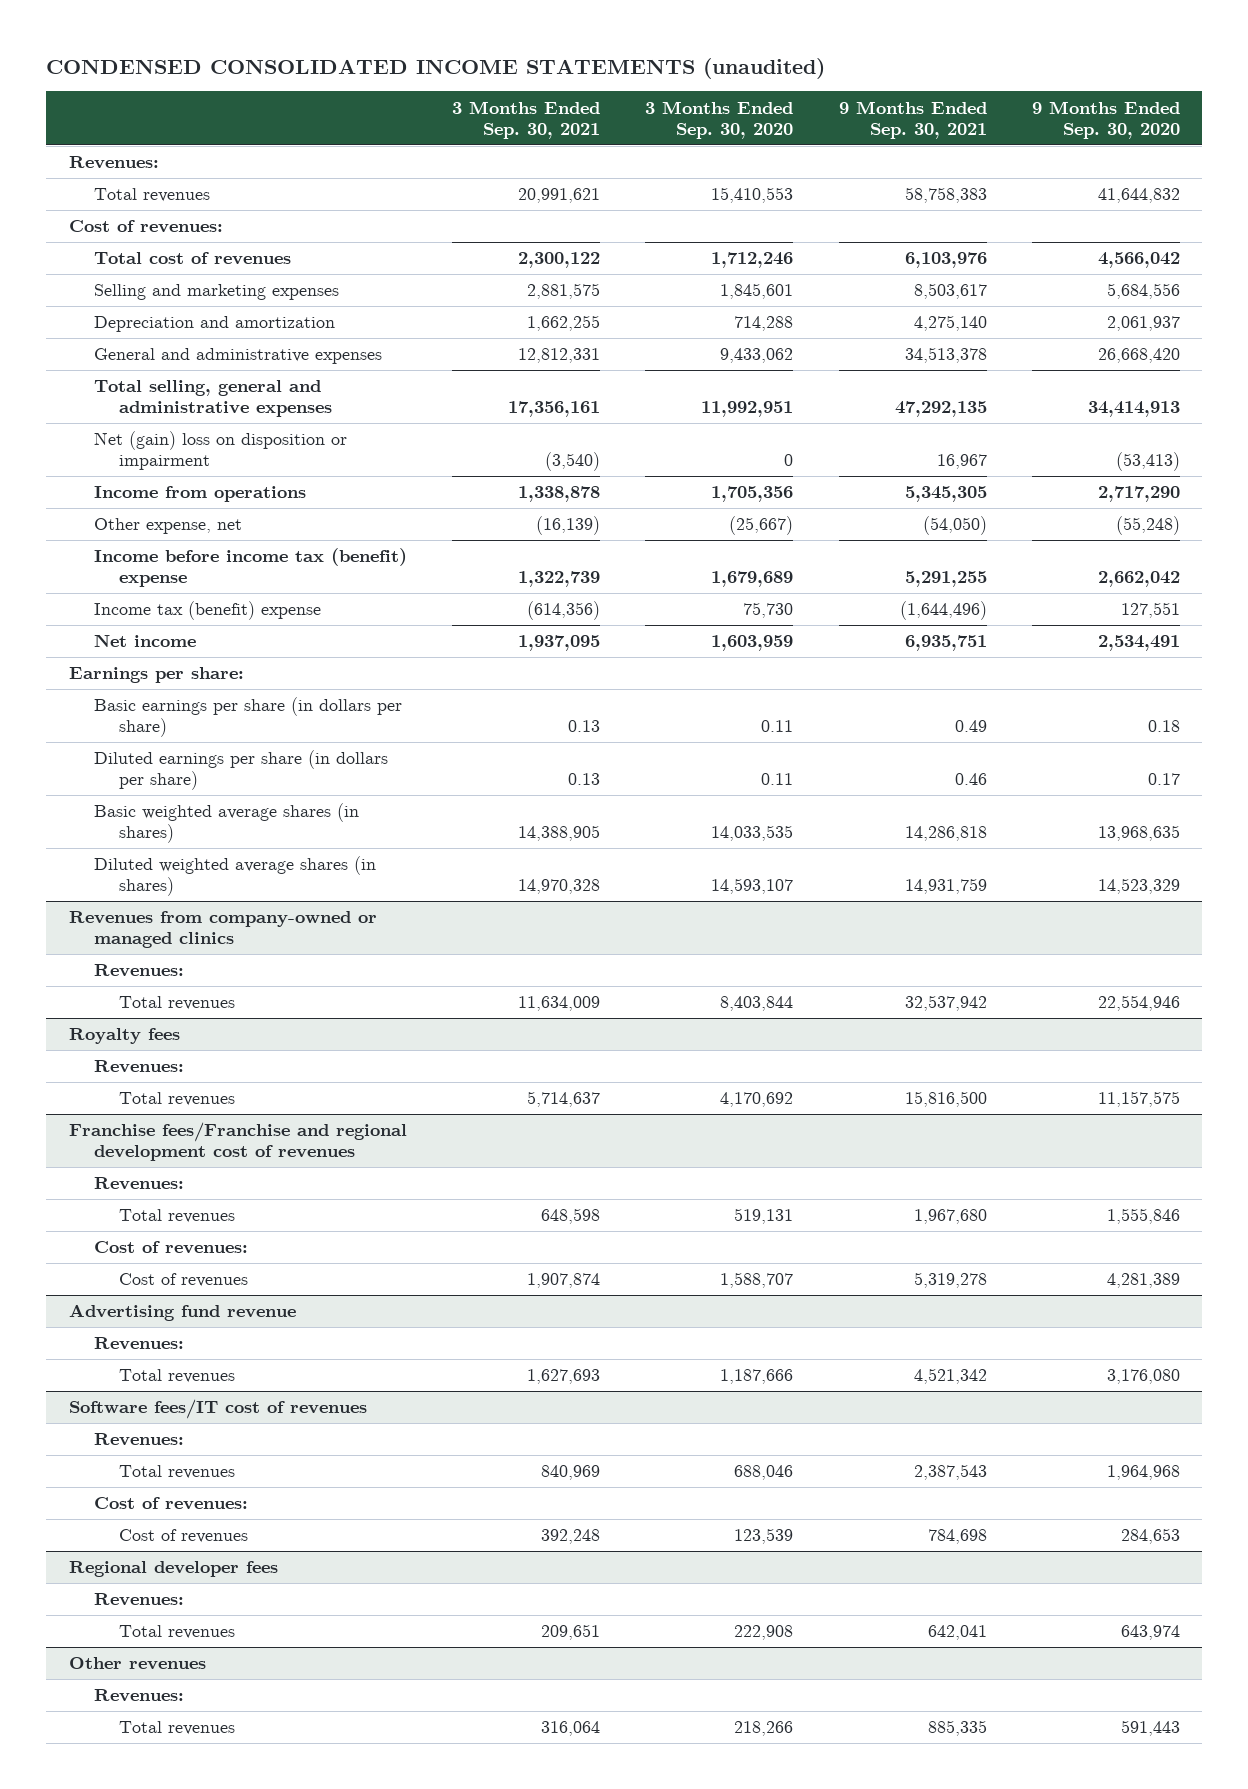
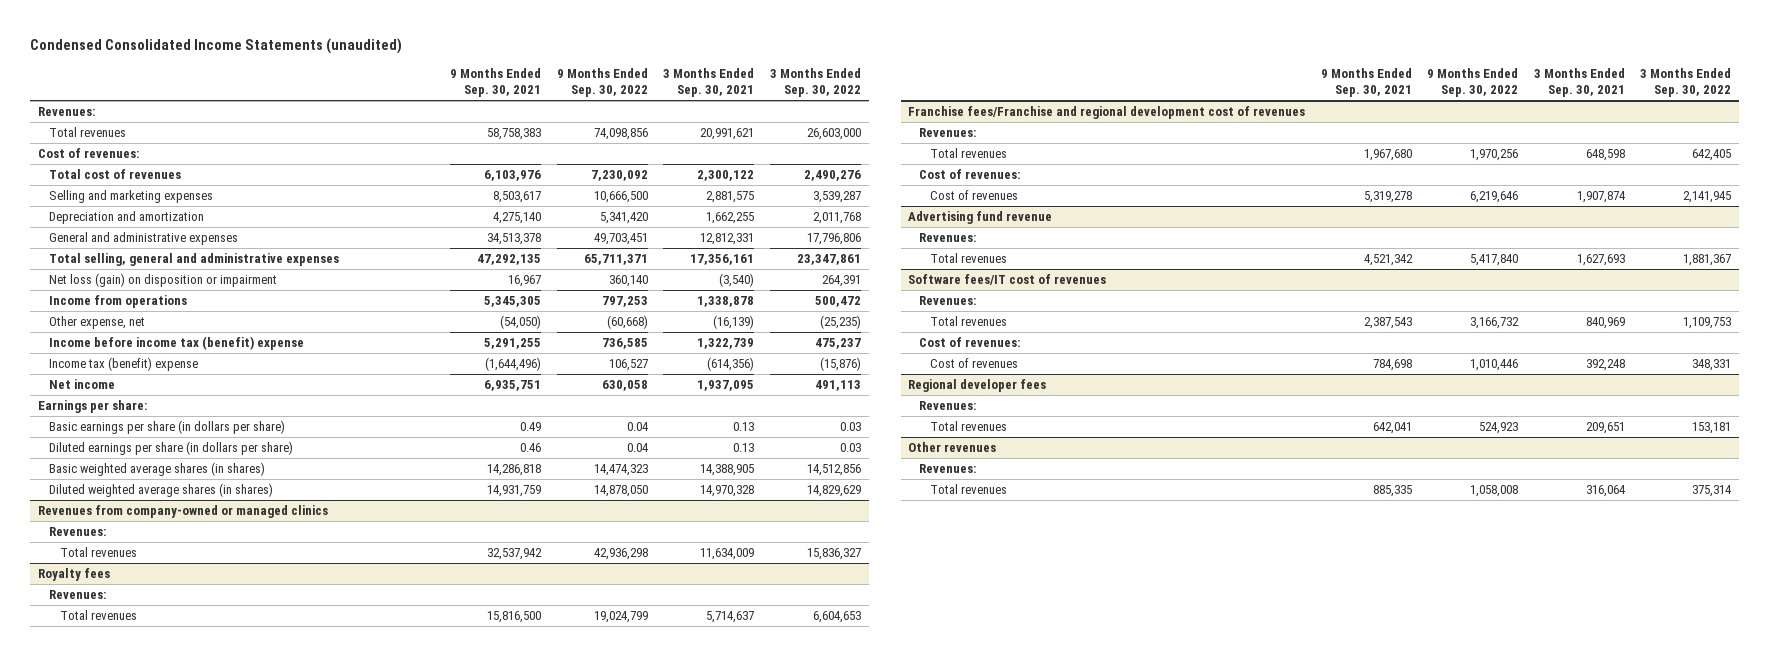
[45,57,825,79] CONDENSED CONSOLIDATED INCOME STATEMENTS (unaudited) -> [30,38,403,55] Condensed Consolidated Income Statements (unaudited)
[645,100,794,139] 3 Months Ended Sep. 30, 2020 -> none
[1031,100,1180,139] 9 Months Ended Sep. 30, 2020 -> none
none -> [556,67,648,98] 9 Months Ended Sep. 30, 2022
none -> [769,67,861,98] 3 Months Ended Sep. 30, 2022
[93,431,347,471] Net (gain) loss on disposition or impairment -> [48,272,277,287] Net loss (gain) on disposition or impairment

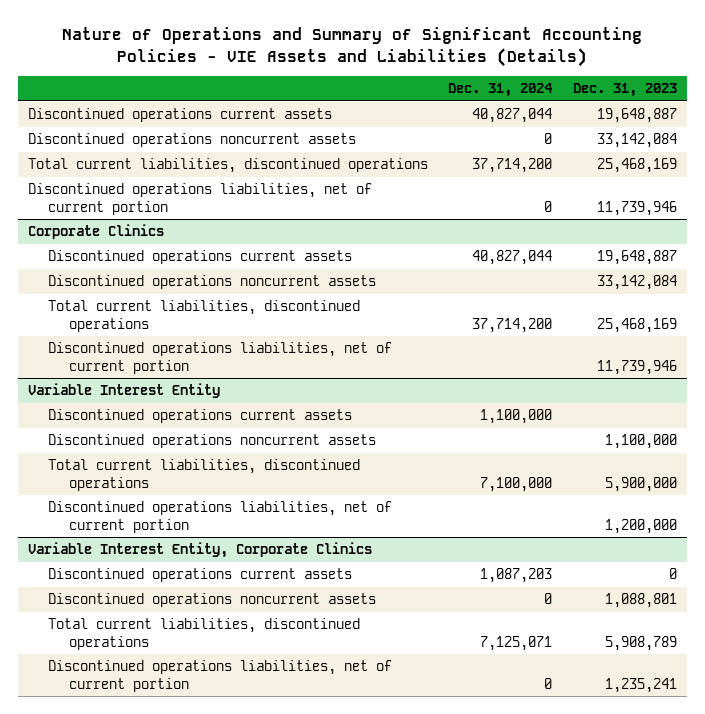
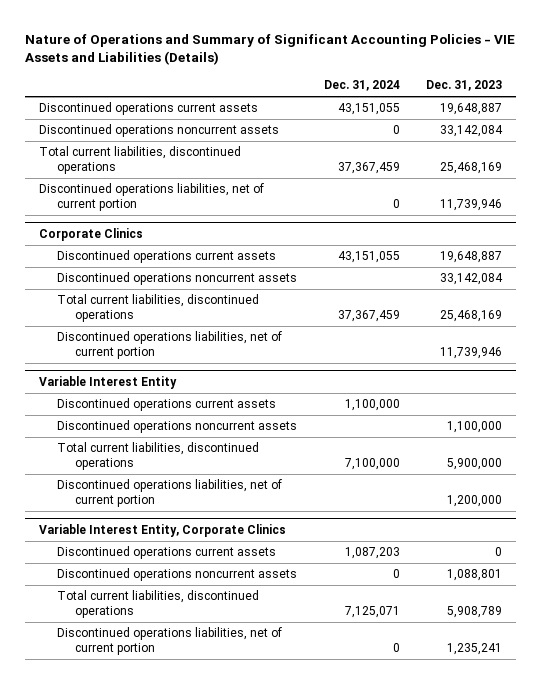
[472,108,553,124] 40,827,044 -> [337,103,400,116] 43,151,055
[472,158,553,174] 37,714,200 -> [337,162,400,175] 37,367,459
[472,250,553,266] 40,827,044 -> [337,251,400,264] 43,151,055
[472,317,553,333] 37,714,200 -> [337,310,400,323] 37,367,459

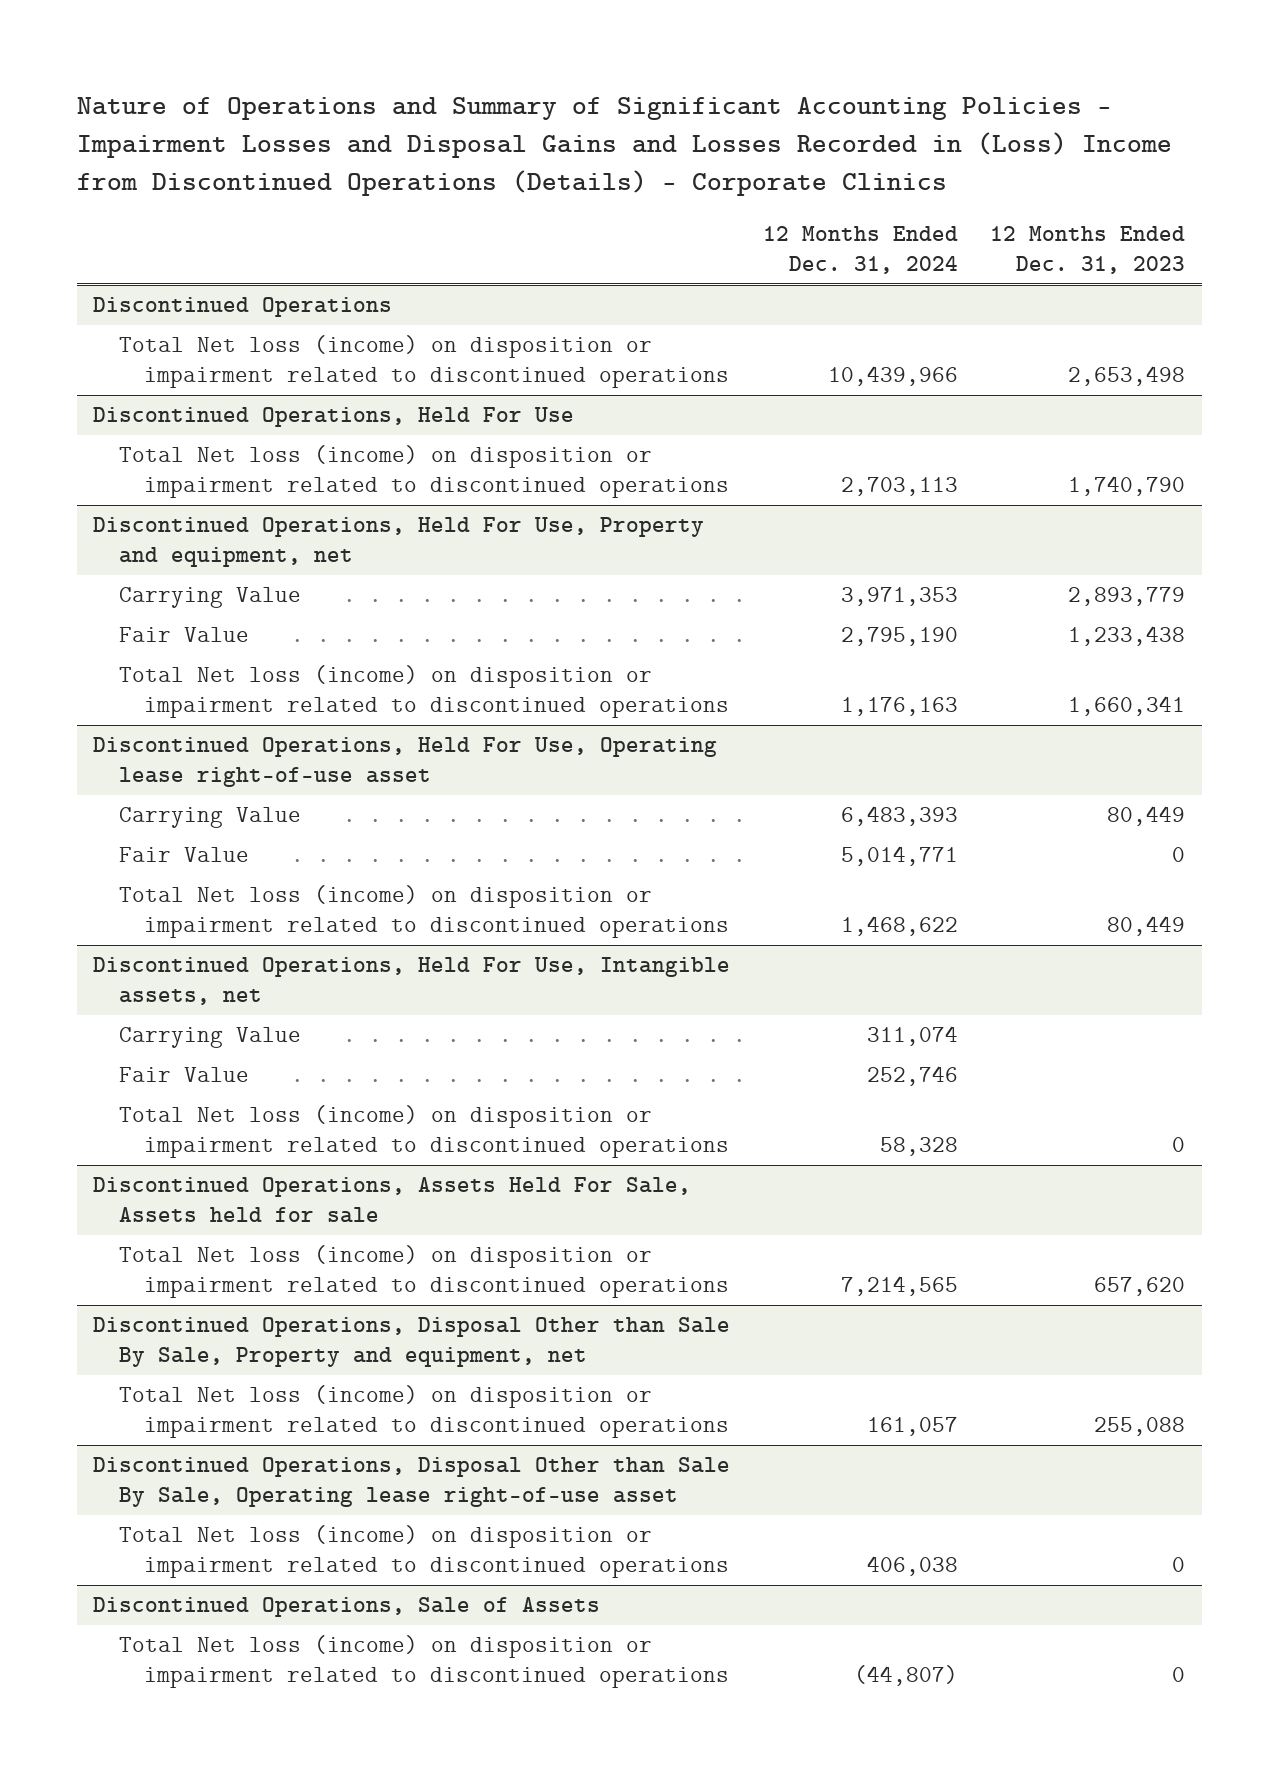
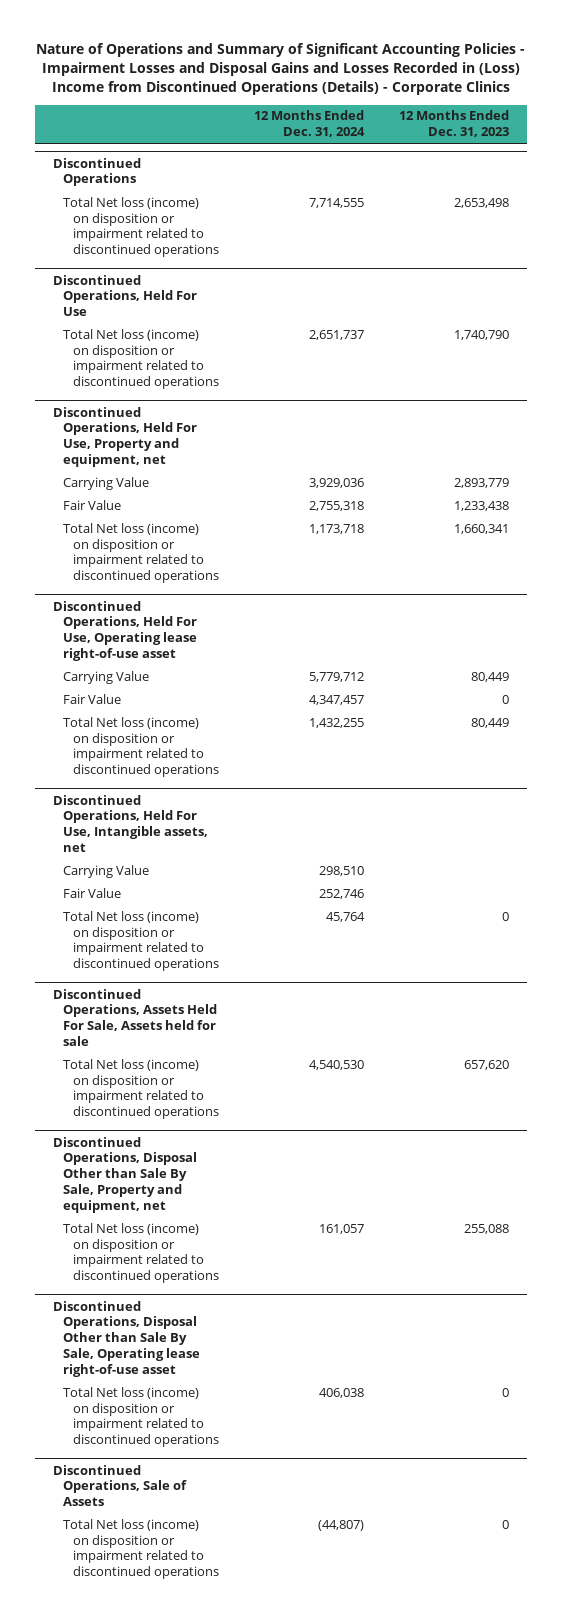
[827,366,958,387] 10,439,966 -> [308,197,364,208] 7,714,555
[840,477,958,497] 2,703,113 -> [308,329,364,340] 2,651,737
[840,587,958,607] 3,971,353 -> [308,477,364,488] 3,929,036
[840,627,958,647] 2,795,190 -> [308,500,364,511] 2,755,318
[840,697,958,717] 1,176,163 -> [308,523,364,534] 1,173,718
[840,806,958,827] 6,483,393 -> [308,671,364,682] 5,779,712
[840,846,958,867] 5,014,771 -> [308,694,364,705] 4,347,457
[840,916,958,937] 1,468,622 -> [308,717,364,728] 1,432,255
[866,1026,958,1047] 311,074 -> [318,865,364,876] 298,510
[879,1137,958,1157] 58,328 -> [325,911,365,922] 45,764
[840,1276,958,1297] 7,214,565 -> [308,1059,364,1070] 4,540,530

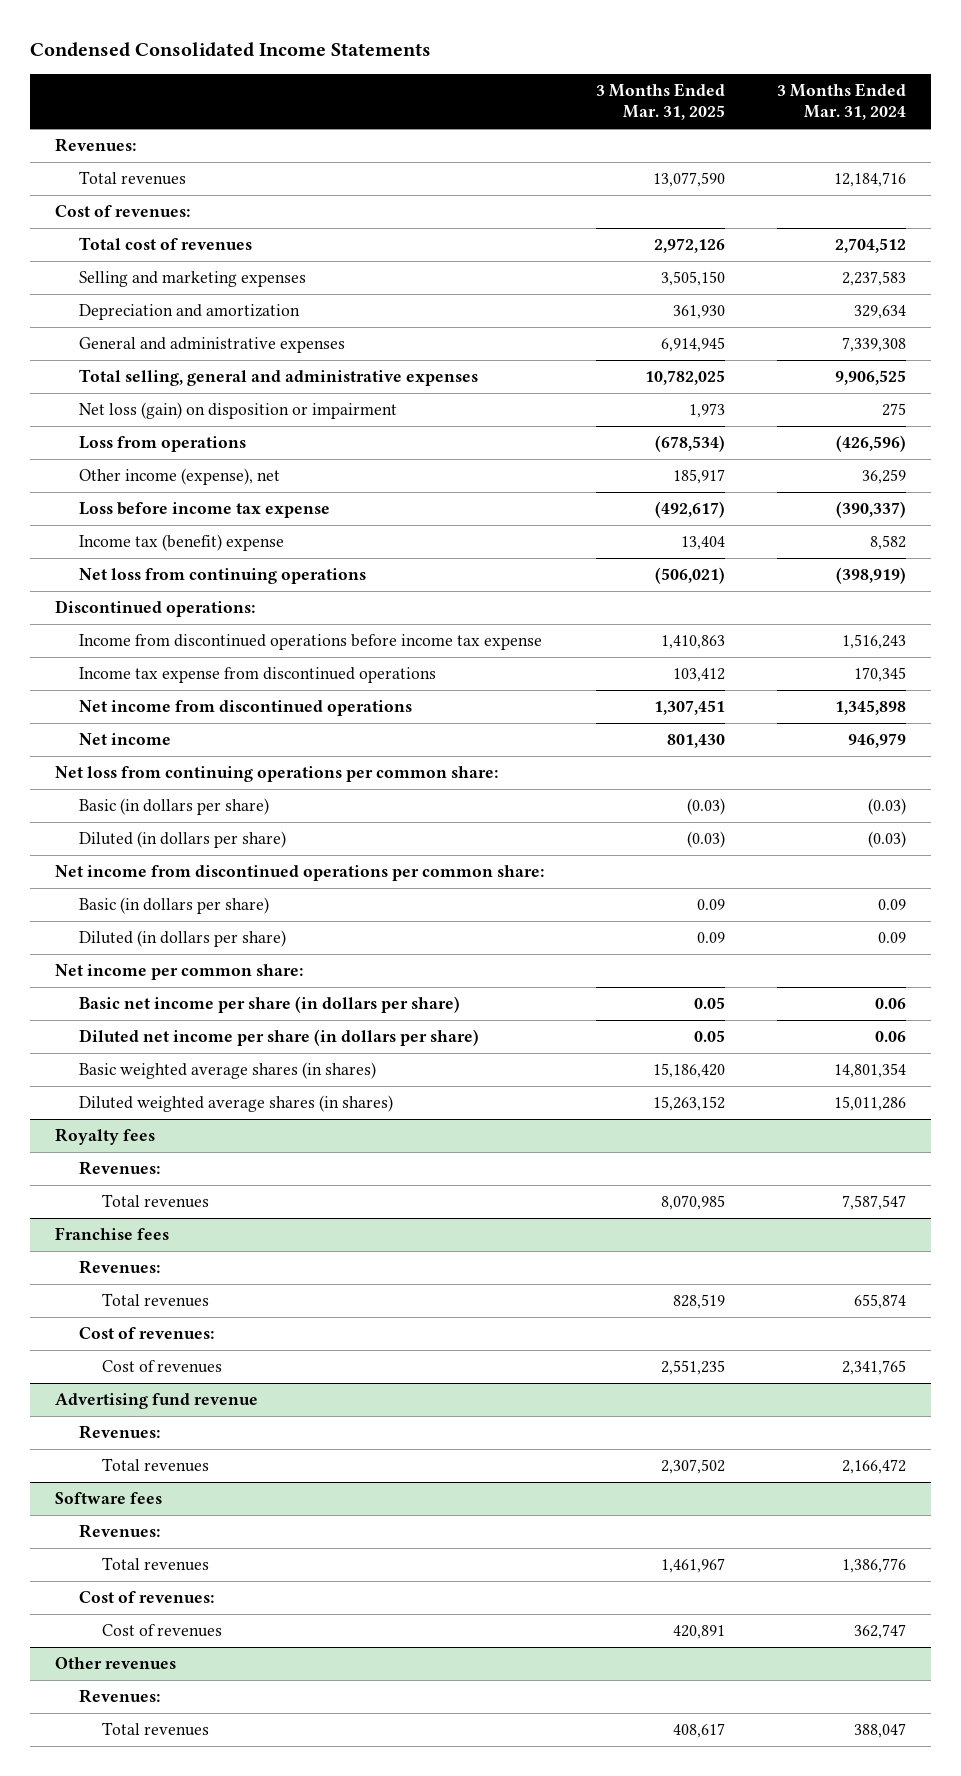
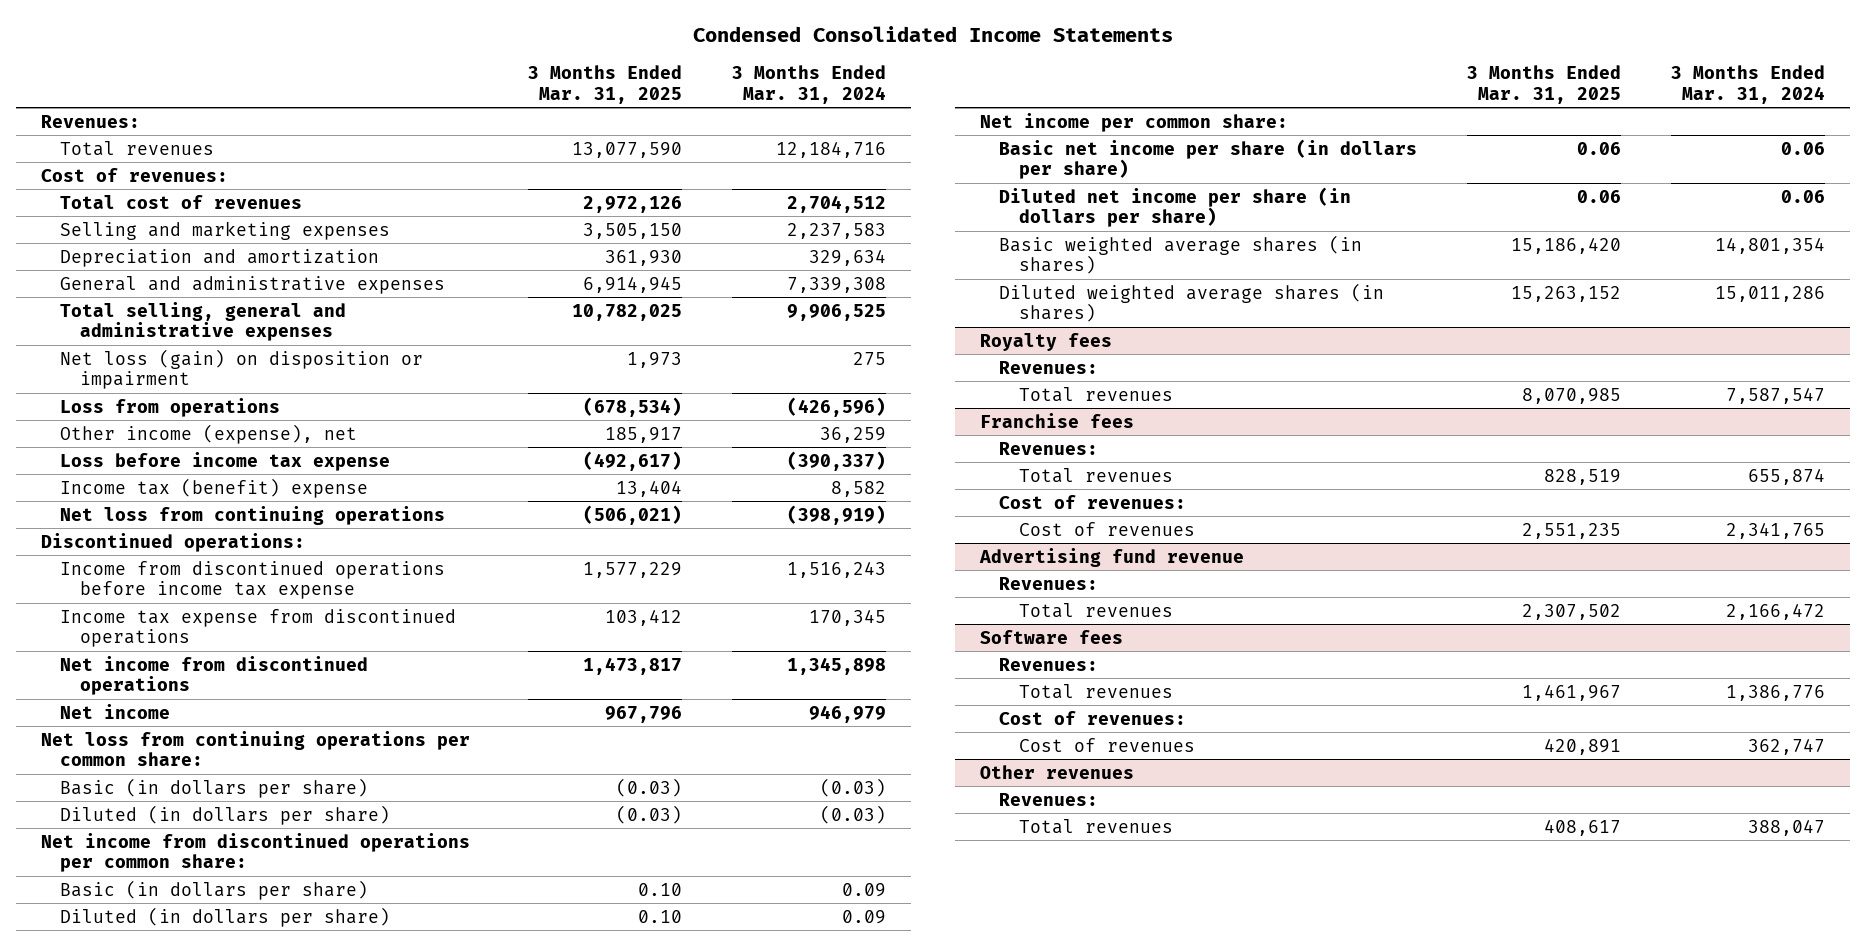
[660,634,725,649] 1,410,863 -> [583,561,683,578] 1,577,229
[653,699,725,715] 1,307,451 -> [583,656,683,675] 1,473,817
[666,733,725,748] 801,430 -> [605,705,683,723] 967,796
[696,898,725,910] 0.09 -> [638,882,683,896] 0.10
[696,931,725,943] 0.09 -> [638,909,683,923] 0.10
[693,996,725,1009] 0.05 -> [1577,141,1622,155] 0.06
[693,1029,725,1042] 0.05 -> [1577,189,1622,203] 0.06

